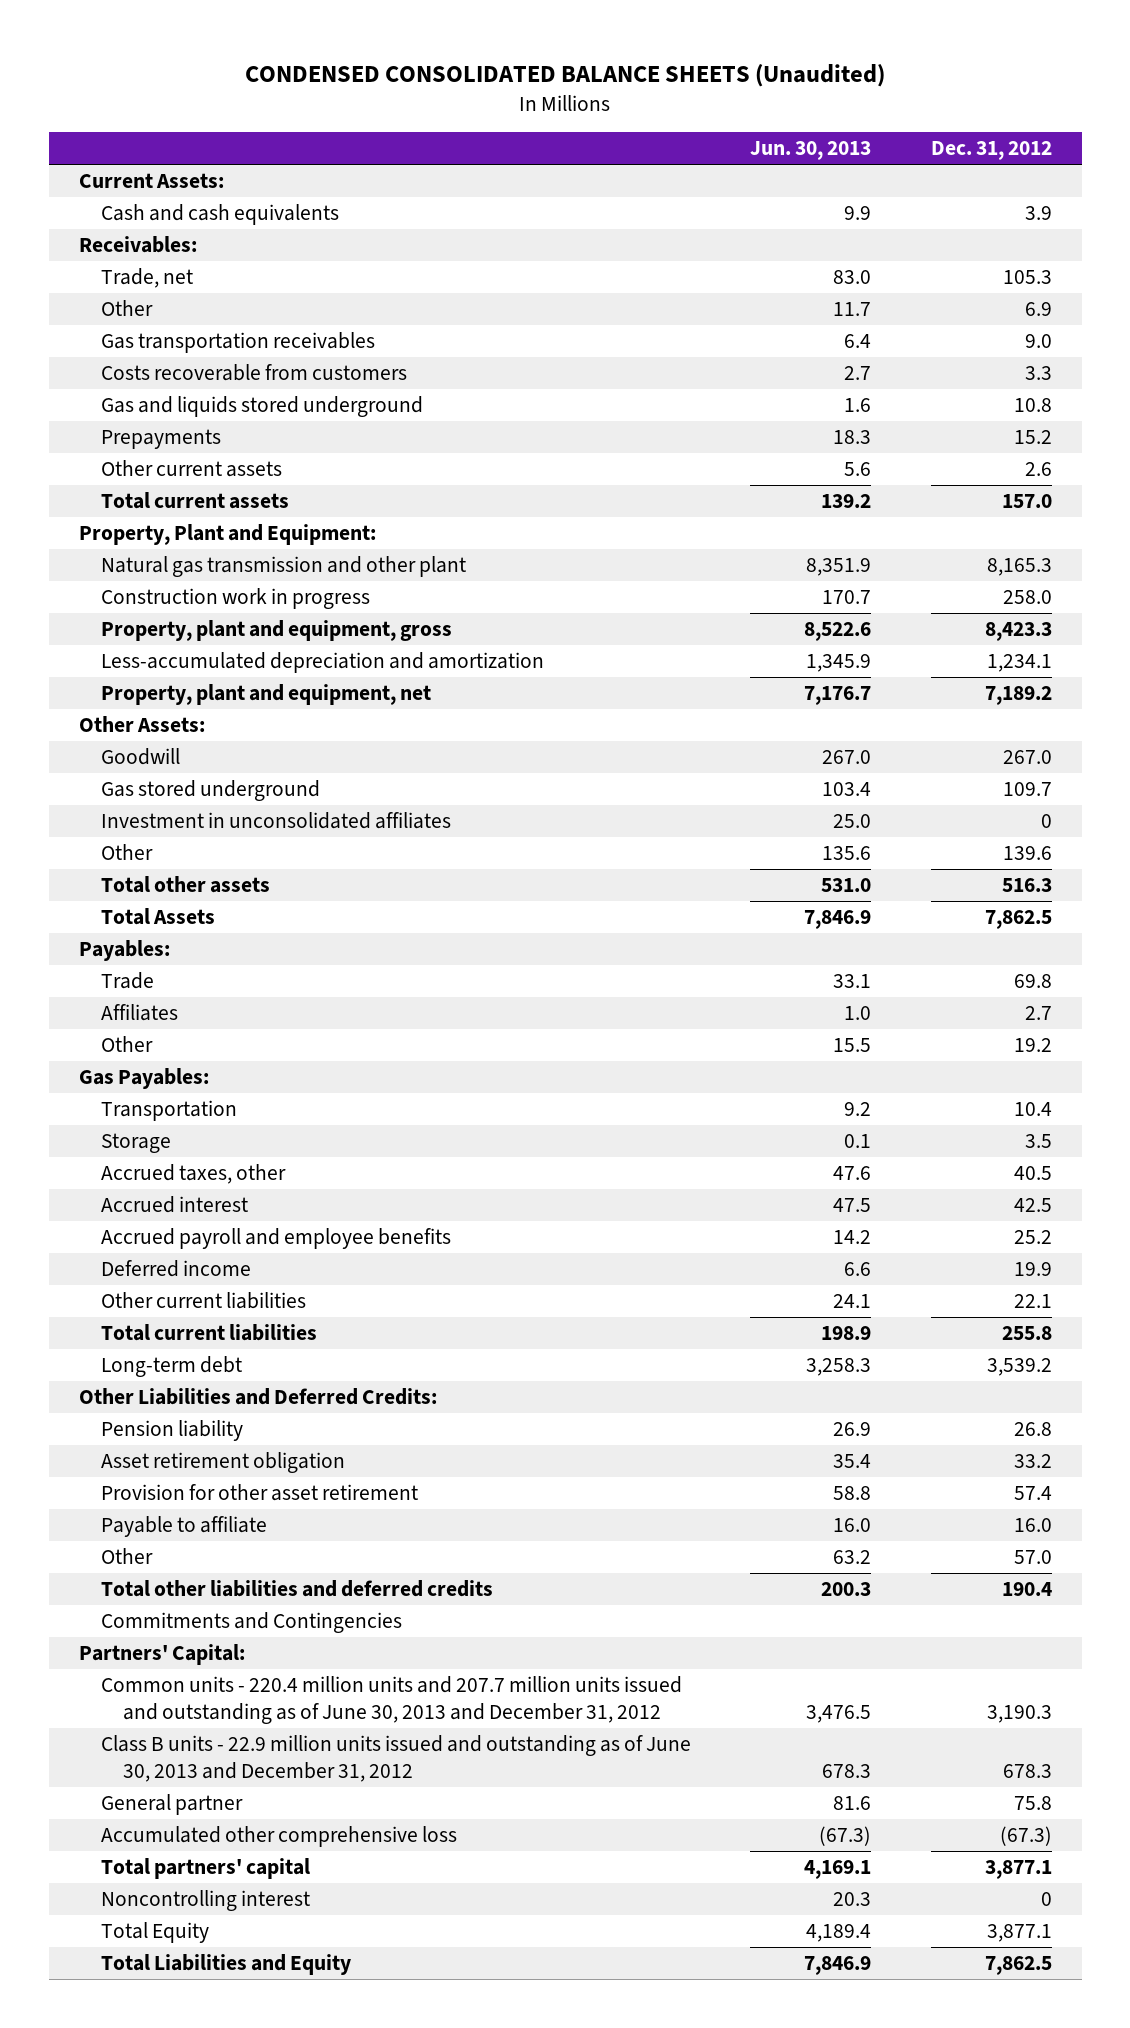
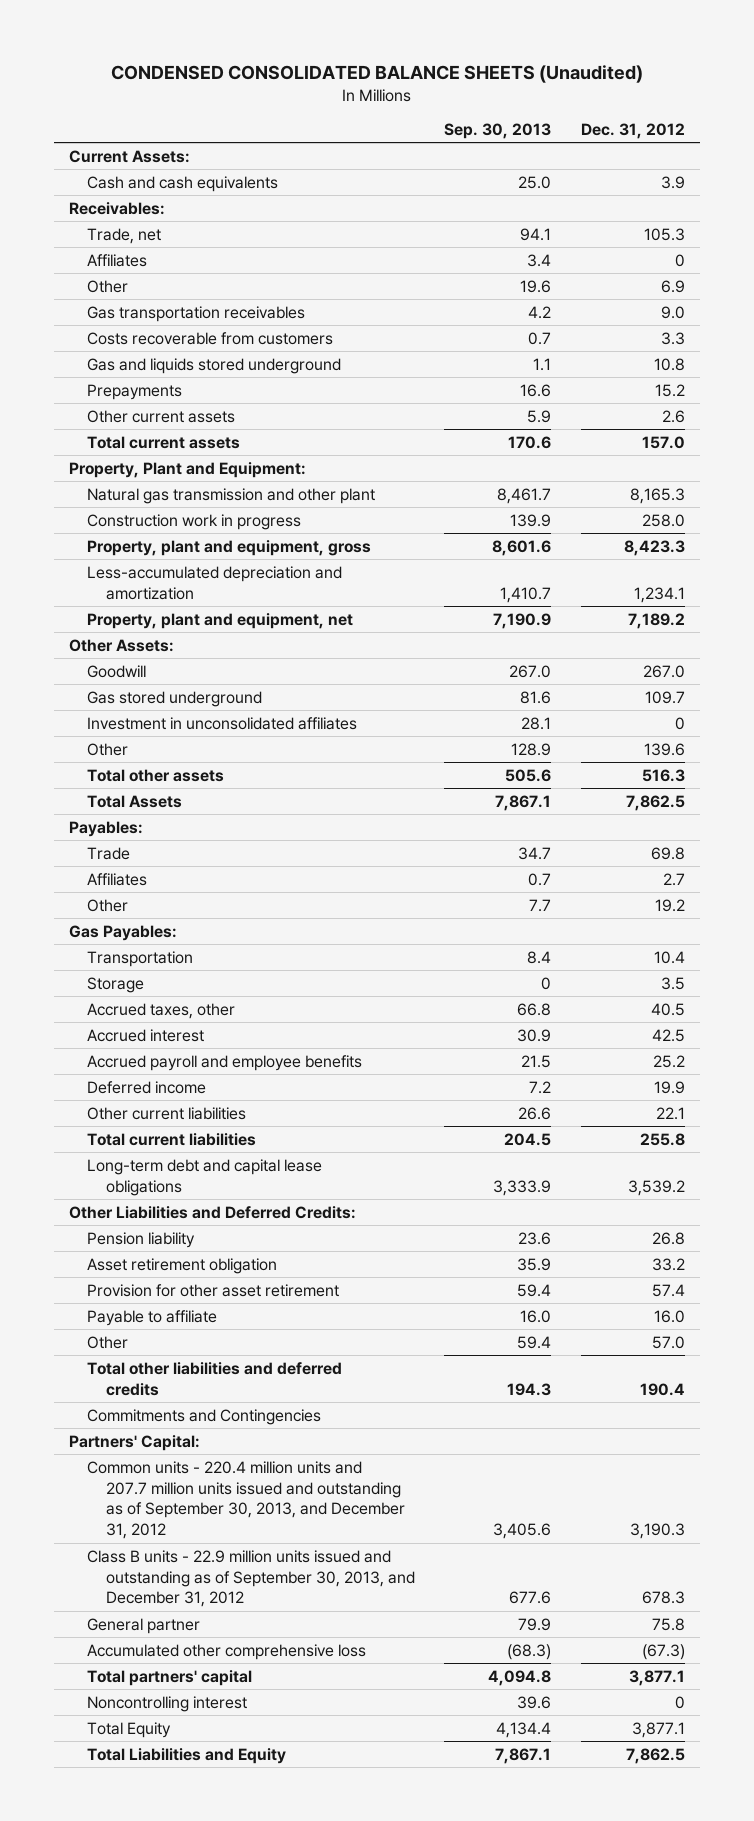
[750,141,872,161] Jun. 30, 2013 -> none
none -> [444,123,552,140] Sep. 30, 2013
none -> [87,253,148,267] Affiliates
[100,1356,242,1378] Long-term debt -> [87,1158,323,1196] Long-term debt and capital lease obligations
[100,1676,682,1724] Common units - 220.4 million units and 207.7 million units issued and outstanding as of June 30, 2013 and December 31, 2012 -> [87,1460,405,1540] Common units - 220.4 million units and 207.7 million units issued and outstanding as of September 30, 2013, and December 31, 2012
[100,1735,691,1782] Class B units - 22.9 million units issued and outstanding as of June 30, 2013 and December 31, 2012 -> [87,1549,415,1608] Class B units - 22.9 million units issued and outstanding as of September 30, 2013, and December 31, 2012

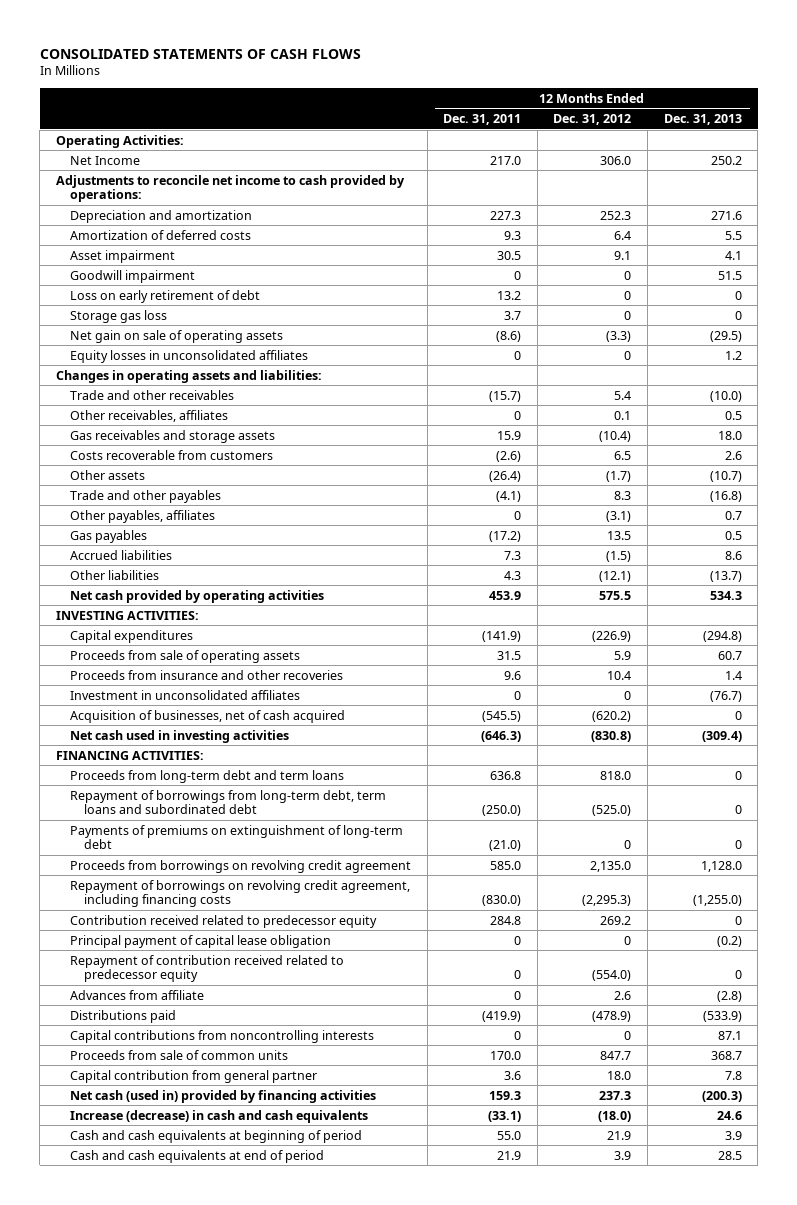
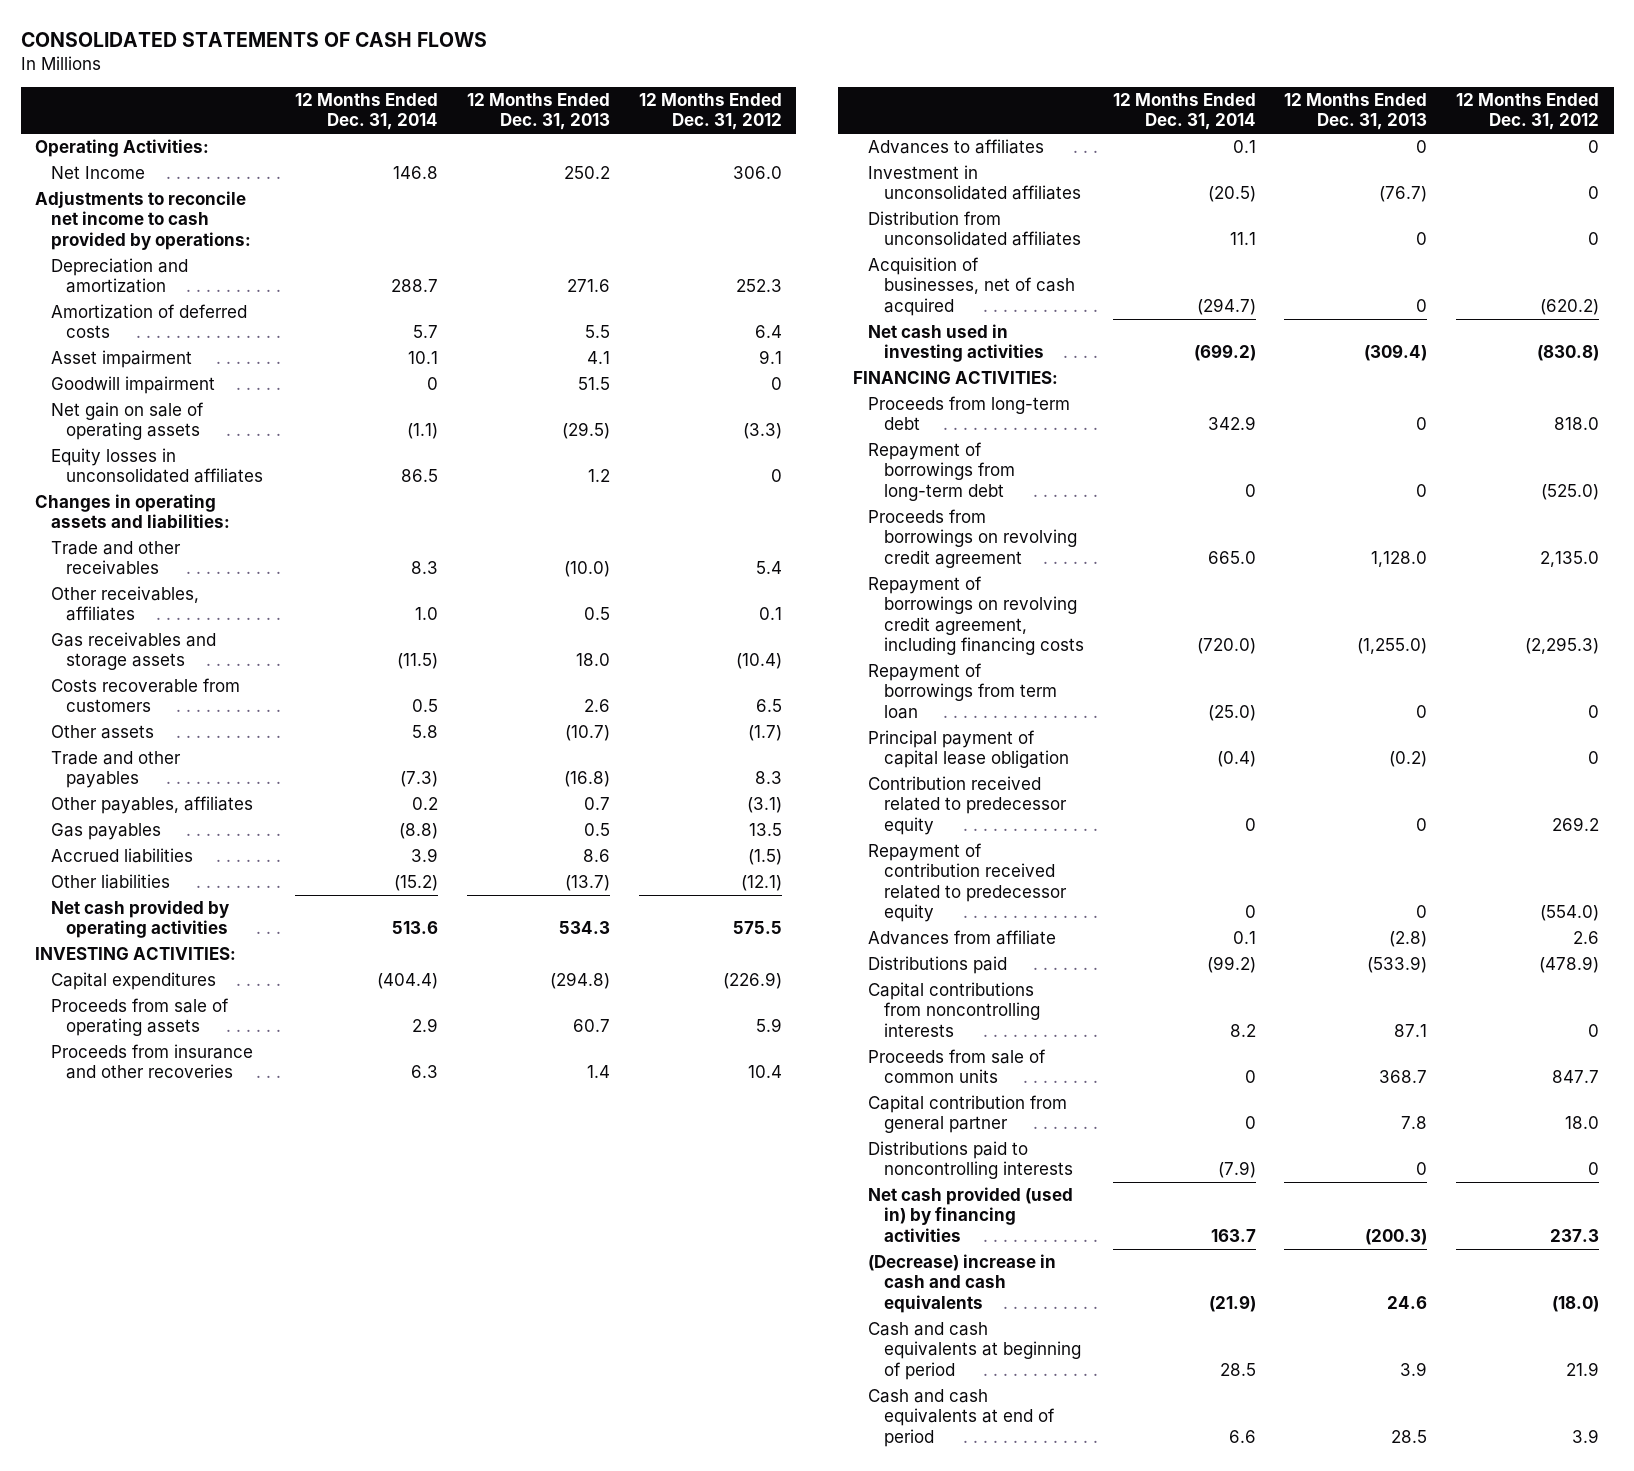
[443,113,522,125] Dec. 31, 2011 -> none
none -> [294,92,438,131] 12 Months Ended Dec. 31, 2014
[70,289,261,303] Loss on early retirement of debt -> none
[70,309,168,323] Storage gas loss -> none
none -> [868,139,1045,155] Advances to affiliates
none -> [868,211,1081,247] Distribution from unconsolidated affiliates
[70,824,404,850] Payments of premiums on extinguishment of long-term debt -> none
[70,769,345,783] Proceeds from long-term debt and term loans -> [868,396,1071,431] Proceeds from long-term debt
[70,789,387,815] Repayment of borrowings from long-term debt, term loans and subordinated debt -> [868,442,1015,501] Repayment of borrowings from long-term debt
none -> [868,663,1057,719] Repayment of borrowings from term loan
[70,914,378,928] Contribution received related to predecessor equity -> [868,776,1067,835] Contribution received related to predecessor equity
none -> [868,1141,1073,1180] Distributions paid to noncontrolling interests
[70,1089,377,1103] Net cash (used in) provided by financing activities -> [868,1187,1074,1242] Net cash provided (used in) by financing activities
[70,1109,369,1123] Increase (decrease) in cash and cash equivalents -> [868,1254,1057,1313] (Decrease) increase in cash and cash equivalents

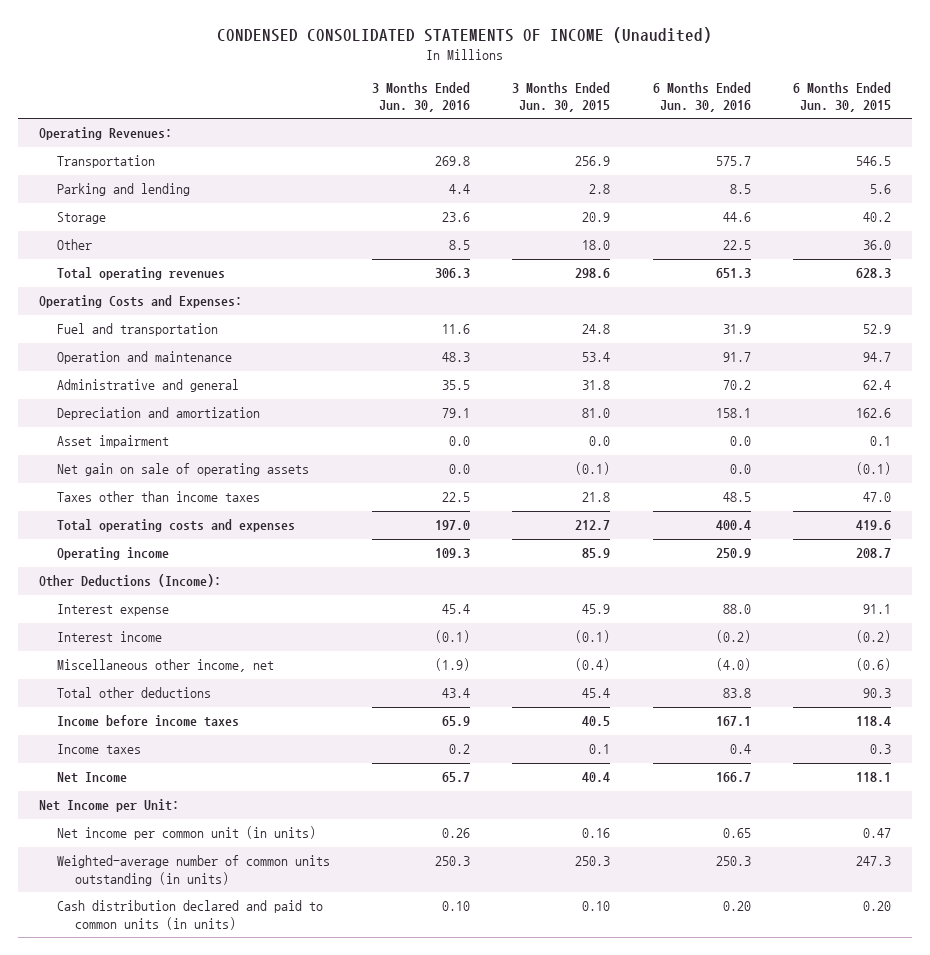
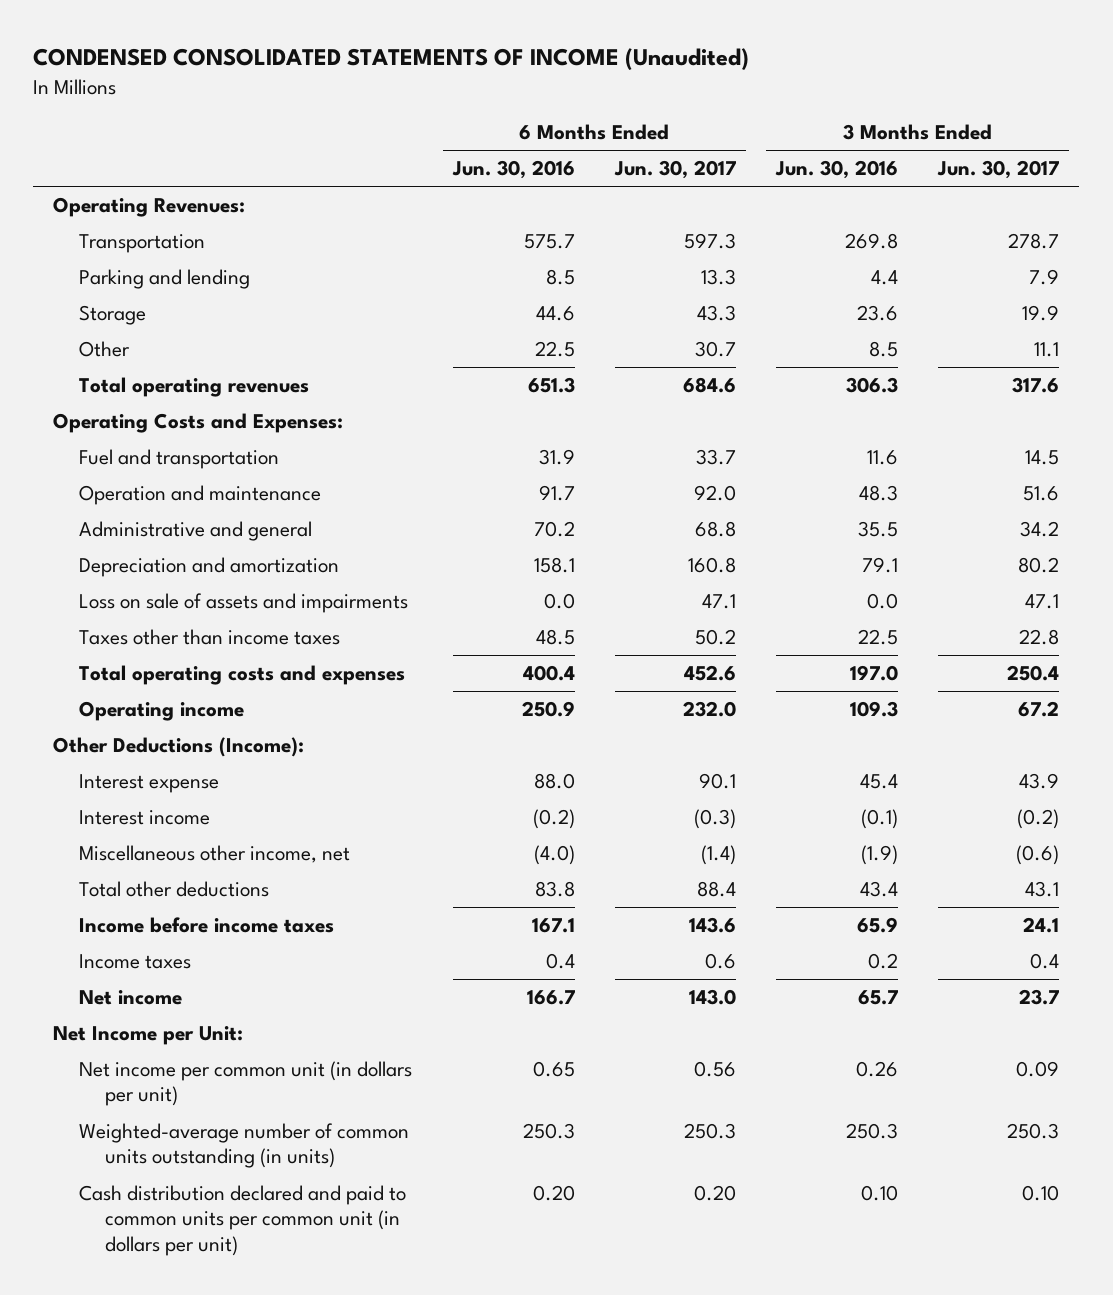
[512,81,611,113] 3 Months Ended Jun. 30, 2015 -> none
[792,81,891,113] 6 Months Ended Jun. 30, 2015 -> none
none -> [613,159,736,179] Jun. 30, 2017
none -> [937,159,1060,179] Jun. 30, 2017
[56,435,169,449] Asset impairment -> none
[56,463,309,477] Net gain on sale of operating assets -> none
none -> [79,592,409,613] Loss on sale of assets and impairments
[56,772,127,784] Net Income -> [79,989,183,1005] Net income
[56,826,316,841] Net income per common unit (in units) -> [79,1060,413,1107] Net income per common unit (in dollars per unit)
[56,900,323,930] Cash distribution declared and paid to common units (in units) -> [79,1184,407,1257] Cash distribution declared and paid to common units per common unit (in dollars per unit)

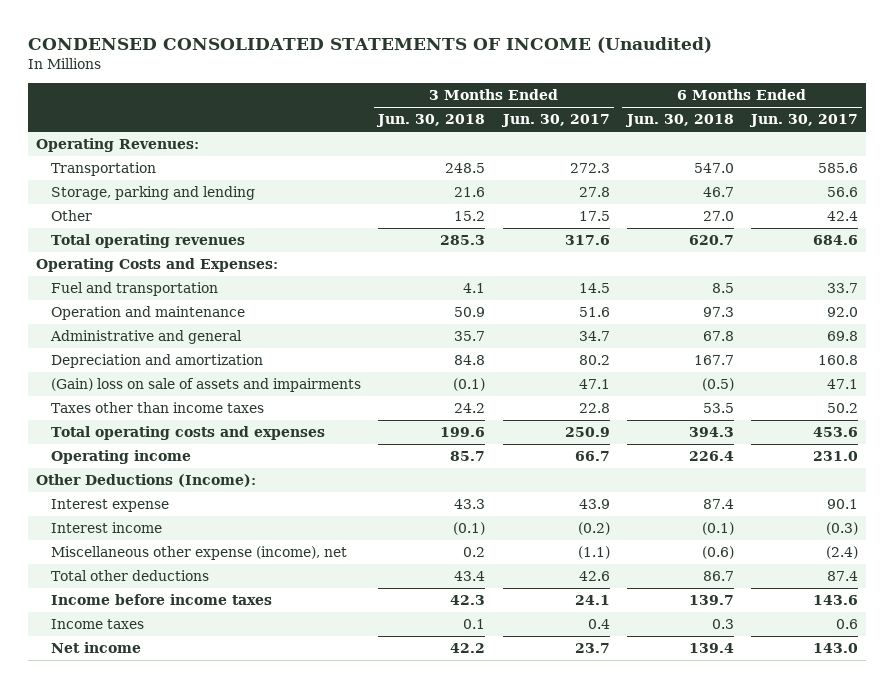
[451,159,575,179] Jun. 30, 2016 -> none
[775,159,899,179] Jun. 30, 2016 -> none
none -> [376,114,486,128] Jun. 30, 2018
none -> [624,114,734,128] Jun. 30, 2018
[79,304,147,325] Storage -> none
[683,232,736,249] 597.3 -> [817,163,858,174] 585.6
[1008,232,1060,249] 278.7 -> [569,163,610,174] 272.3
[79,268,251,289] Parking and lending -> [51,186,256,201] Storage, parking and lending
[700,268,736,285] 13.3 -> [826,187,858,198] 56.6
[1029,268,1060,285] 7.9 -> [578,187,610,198] 27.8
[694,340,736,357] 30.7 -> [826,211,858,222] 42.4
[1034,341,1060,357] 11.1 -> [578,211,610,222] 17.5
[694,520,736,537] 68.8 -> [826,331,858,342] 69.8
[1020,520,1060,537] 34.2 -> [578,331,610,342] 34.7
[79,592,409,613] Loss on sale of assets and impairments -> [51,378,362,393] (Gain) loss on sale of assets and impairments
[683,664,736,681] 452.6 -> [812,427,858,438] 453.6
[1007,664,1060,681] 250.4 -> [564,427,610,438] 250.9
[682,700,736,717] 232.0 -> [812,451,858,462] 231.0
[1018,700,1060,717] 67.2 -> [574,451,610,462] 66.7
[79,844,351,863] Miscellaneous other income, net -> [51,546,348,561] Miscellaneous other expense (income), net
[700,844,736,865] (1.4) -> [825,546,858,560] (2.4)
[1016,844,1060,865] (0.6) -> [577,546,610,560] (1.1)
[696,880,736,897] 88.4 -> [826,571,858,582] 87.4
[1025,880,1060,897] 43.1 -> [578,571,610,582] 42.6
[53,1025,244,1045] Net Income per Unit: -> none
[79,1060,413,1107] Net income per common unit (in dollars per unit) -> none
[79,1122,410,1169] Weighted-average number of common units outstanding (in units) -> none
[79,1184,407,1257] Cash distribution declared and paid to common units per common unit (in dollars per unit) -> none

